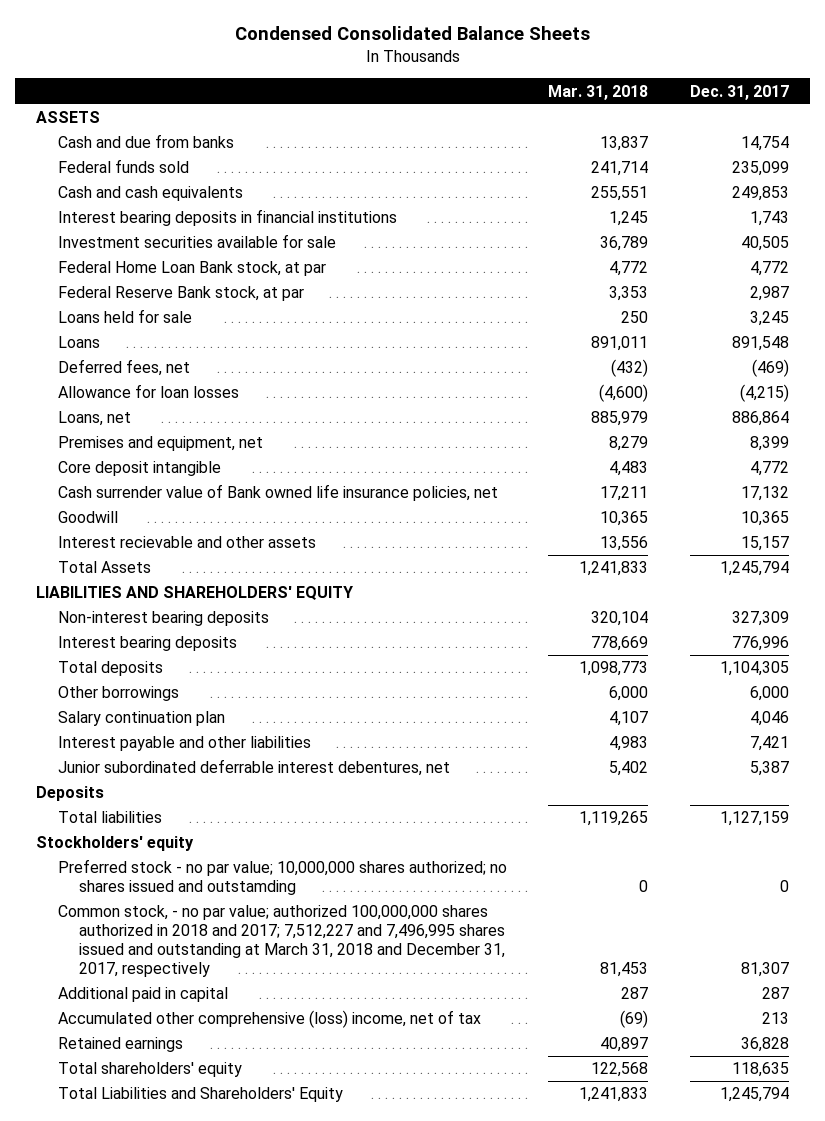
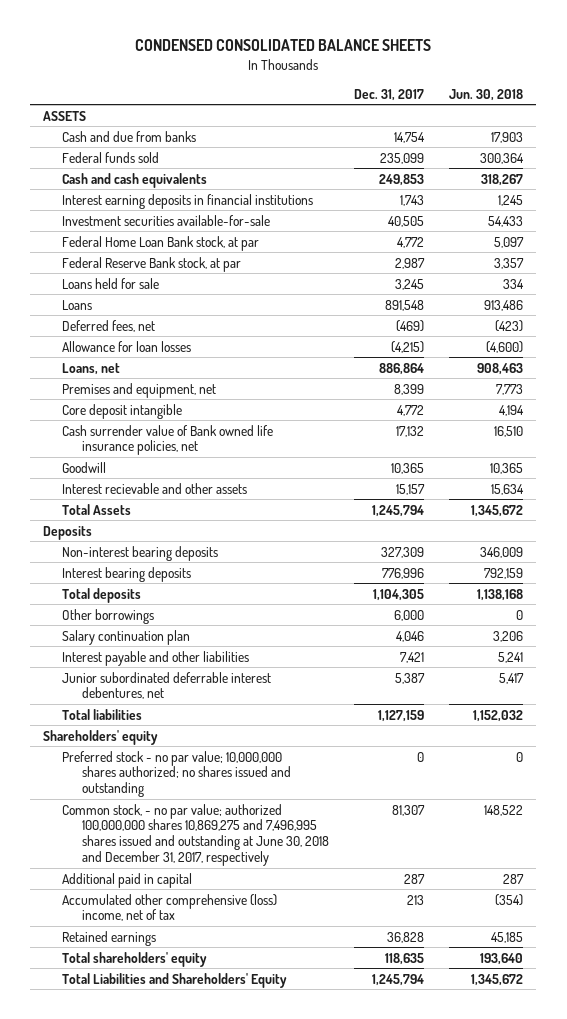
[234,26,590,41] Condensed Consolidated Balance Sheets -> [135,39,432,52] CONDENSED CONSOLIDATED BALANCE SHEETS
[548,84,649,100] Mar. 31, 2018 -> none
none -> [449,88,524,101] Jun. 30, 2018
[57,209,397,227] Interest bearing deposits in financial institutions -> [62,193,314,209] Interest earning deposits in financial institutions
[57,234,336,249] Investment securities available for sale -> [62,214,271,226] Investment securities available-for-sale
[36,586,354,601] LIABILITIES AND SHAREHOLDERS' EQUITY -> none
[36,786,105,802] Deposits -> [43,525,93,540] Deposits
[36,836,195,852] Stockholders' equity -> [43,729,159,745] Shareholders' equity
[57,859,507,896] Preferred stock - no par value; 10,000,000 shares authorized; no shares issued and outstamding -> [62,750,291,798] Preferred stock - no par value; 10,000,000 shares authorized; no shares issued and outstanding
[57,905,506,977] Common stock, - no par value; authorized 100,000,000 shares authorized in 2018 and 2017; 7,512,227 and 7,496,995 shares issued and outstanding at March 31, 2018 and December 31, 2017, respectively -> [62,803,329,866] Common stock, - no par value; authorized 100,000,000 shares 10,869,275 and 7,496,995 shares issued and outstanding at June 30, 2018 and December 31, 2017, respectively

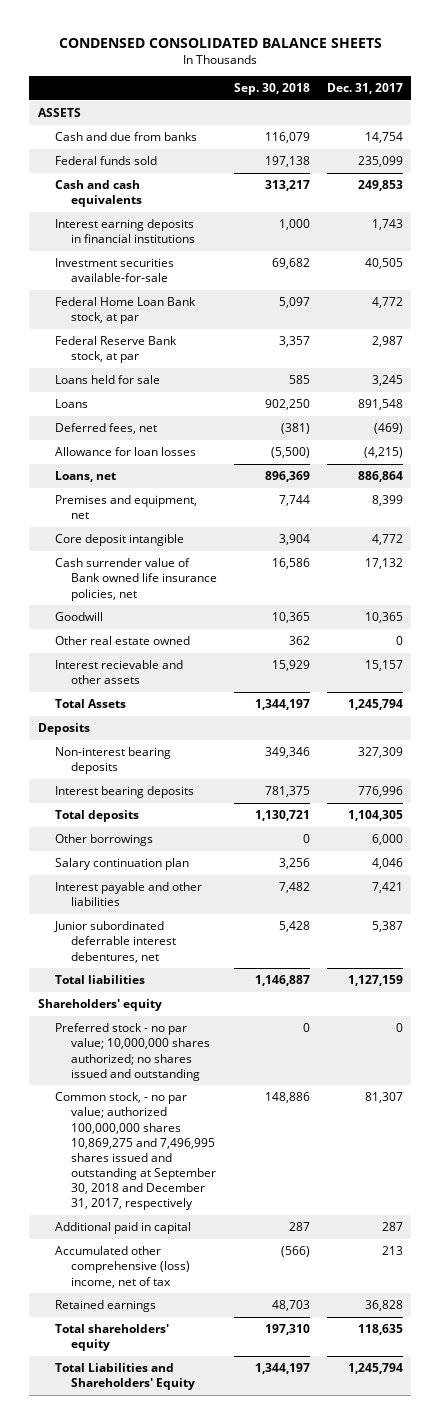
[449,88,524,101] Jun. 30, 2018 -> none
none -> [234,83,311,96] Sep. 30, 2018
none -> [54,636,190,646] Other real estate owned
[62,803,329,866] Common stock, - no par value; authorized 100,000,000 shares 10,869,275 and 7,496,995 shares issued and outstanding at June 30, 2018 and December 31, 2017, respectively -> [54,1092,217,1211] Common stock, - no par value; authorized 100,000,000 shares 10,869,275 and 7,496,995 shares issued and outstanding at September 30, 2018 and December 31, 2017, respectively

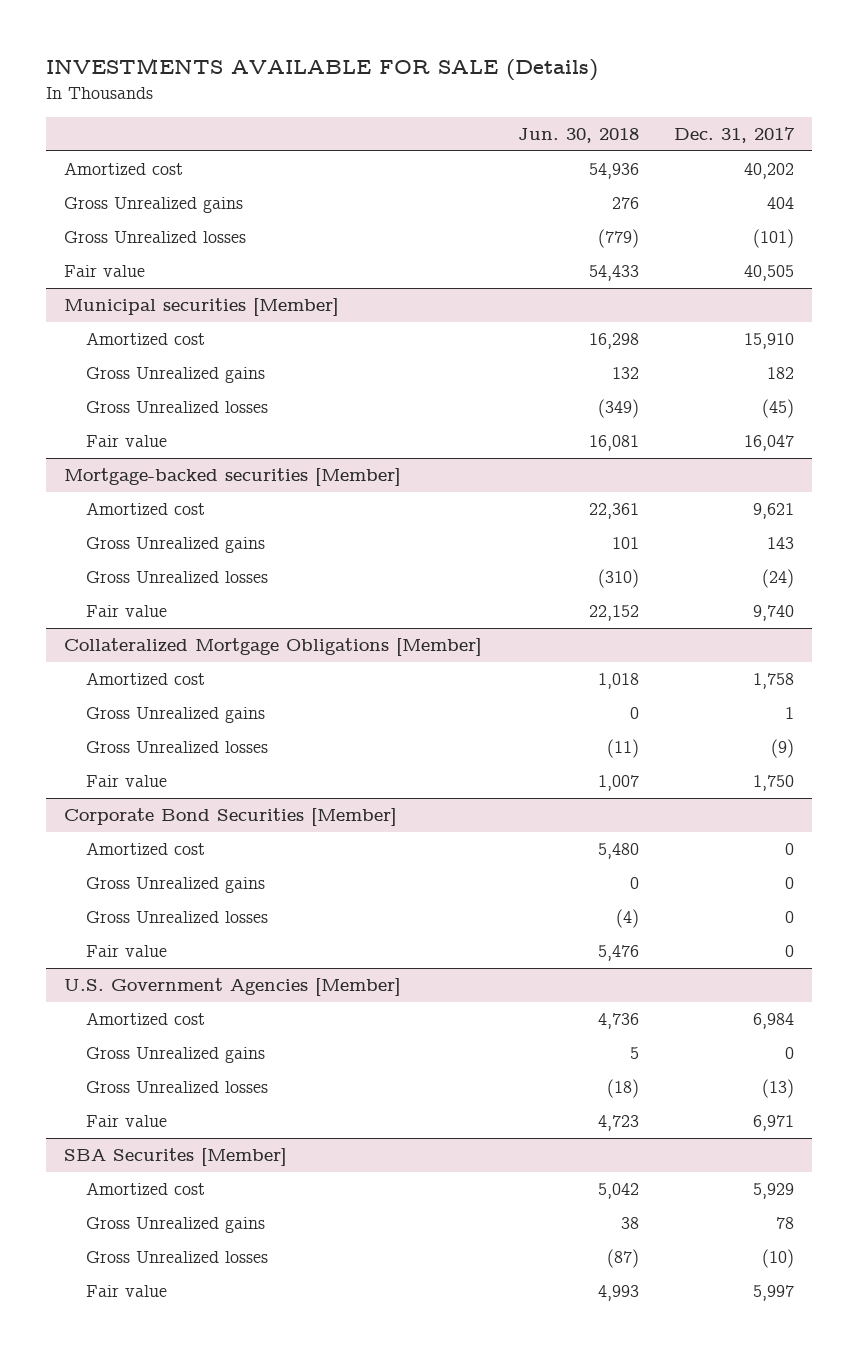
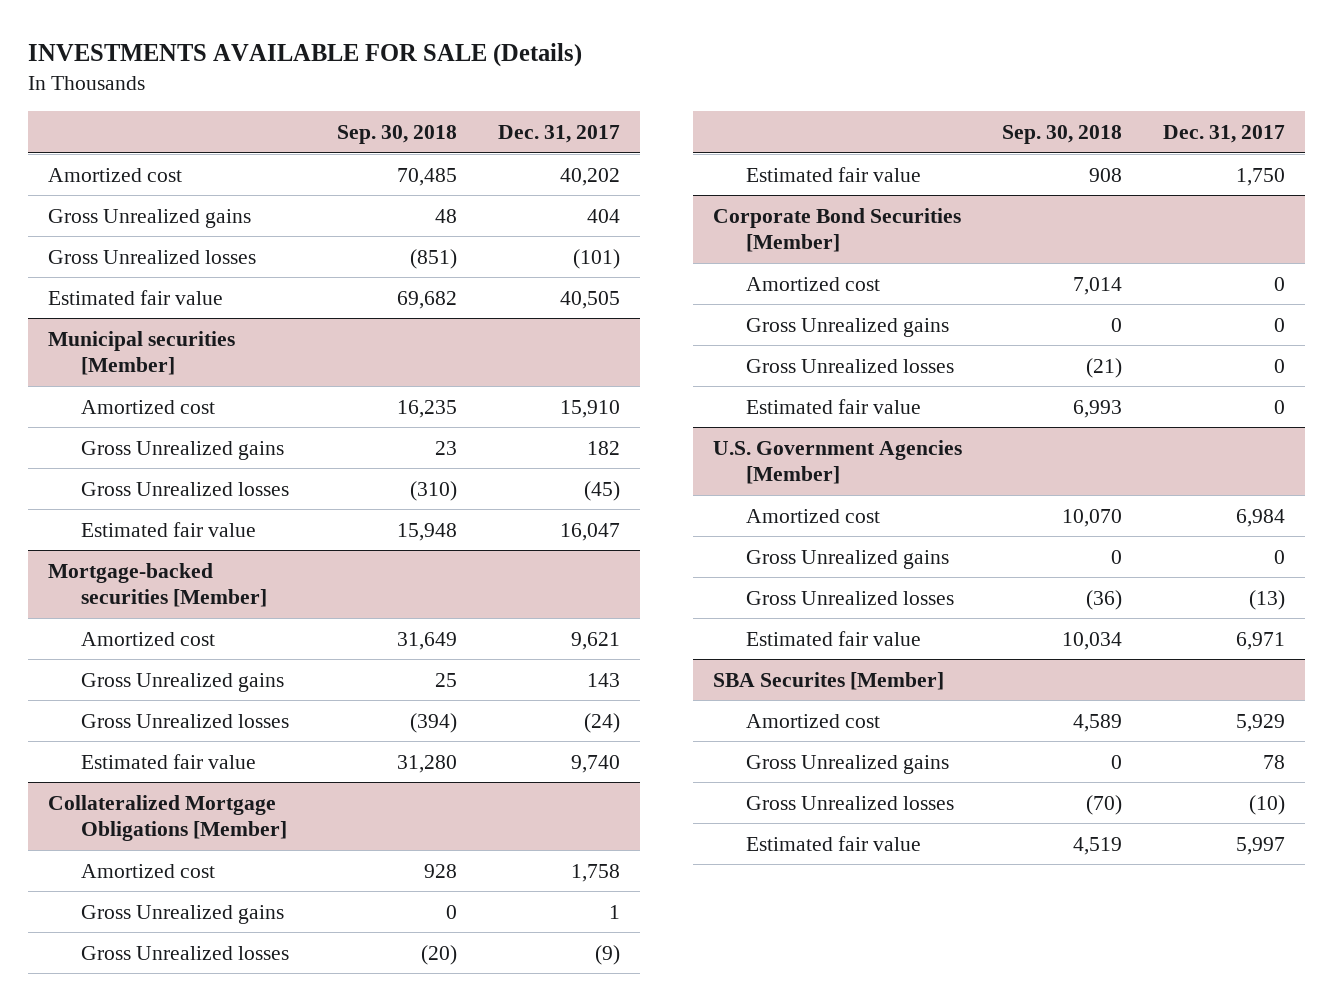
[517,128,639,144] Jun. 30, 2018 -> none
none -> [337,124,458,144] Sep. 30, 2018
[64,265,146,278] Fair value -> [48,289,224,305] Estimated fair value
[85,435,167,448] Fair value -> [80,521,256,537] Estimated fair value
[85,605,167,618] Fair value -> [80,753,256,769] Estimated fair value
[85,775,167,788] Fair value -> [745,166,921,182] Estimated fair value
[85,945,167,958] Fair value -> [745,398,921,414] Estimated fair value
[85,1115,167,1128] Fair value -> [745,630,921,646] Estimated fair value
[85,1285,167,1298] Fair value -> [745,835,921,851] Estimated fair value

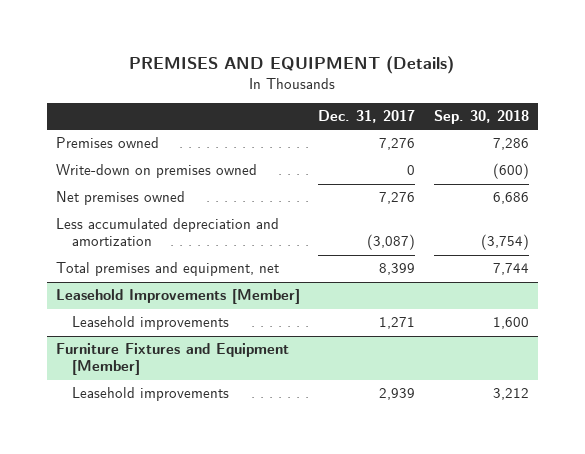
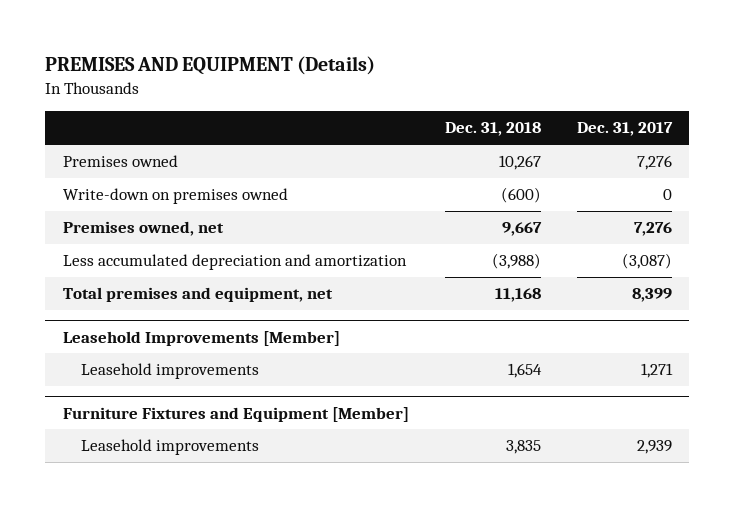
[433,110,529,125] Sep. 30, 2018 -> none
none -> [444,122,541,137] Dec. 31, 2018
[56,191,186,206] Net premises owned -> [62,221,224,237] Premises owned, net

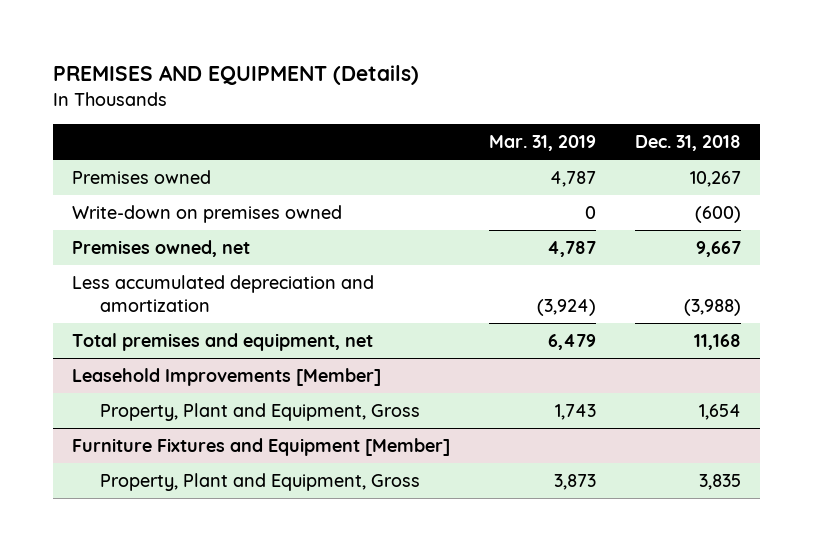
[576,122,673,137] Dec. 31, 2017 -> none
none -> [489,134,597,151] Mar. 31, 2019
[81,363,260,380] Leasehold improvements -> [100,402,421,421] Property, Plant and Equipment, Gross
[81,439,260,456] Leasehold improvements -> [100,472,421,491] Property, Plant and Equipment, Gross

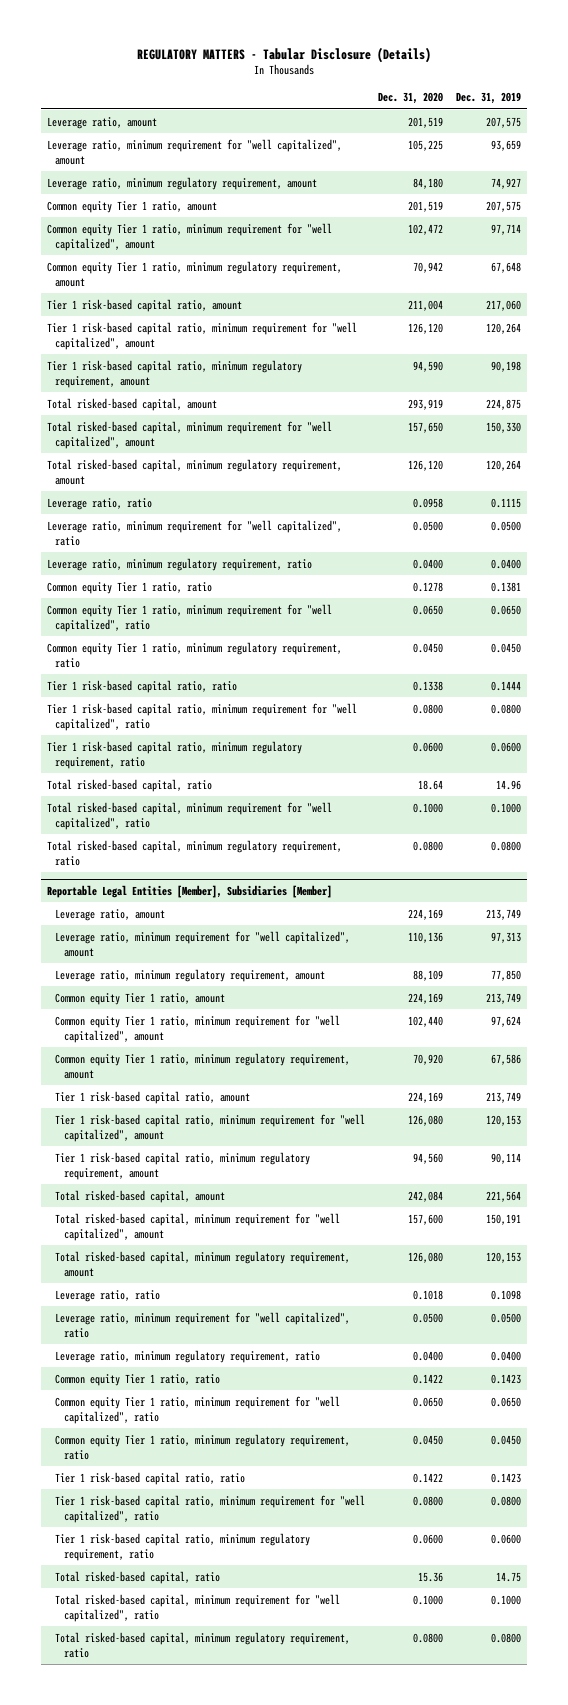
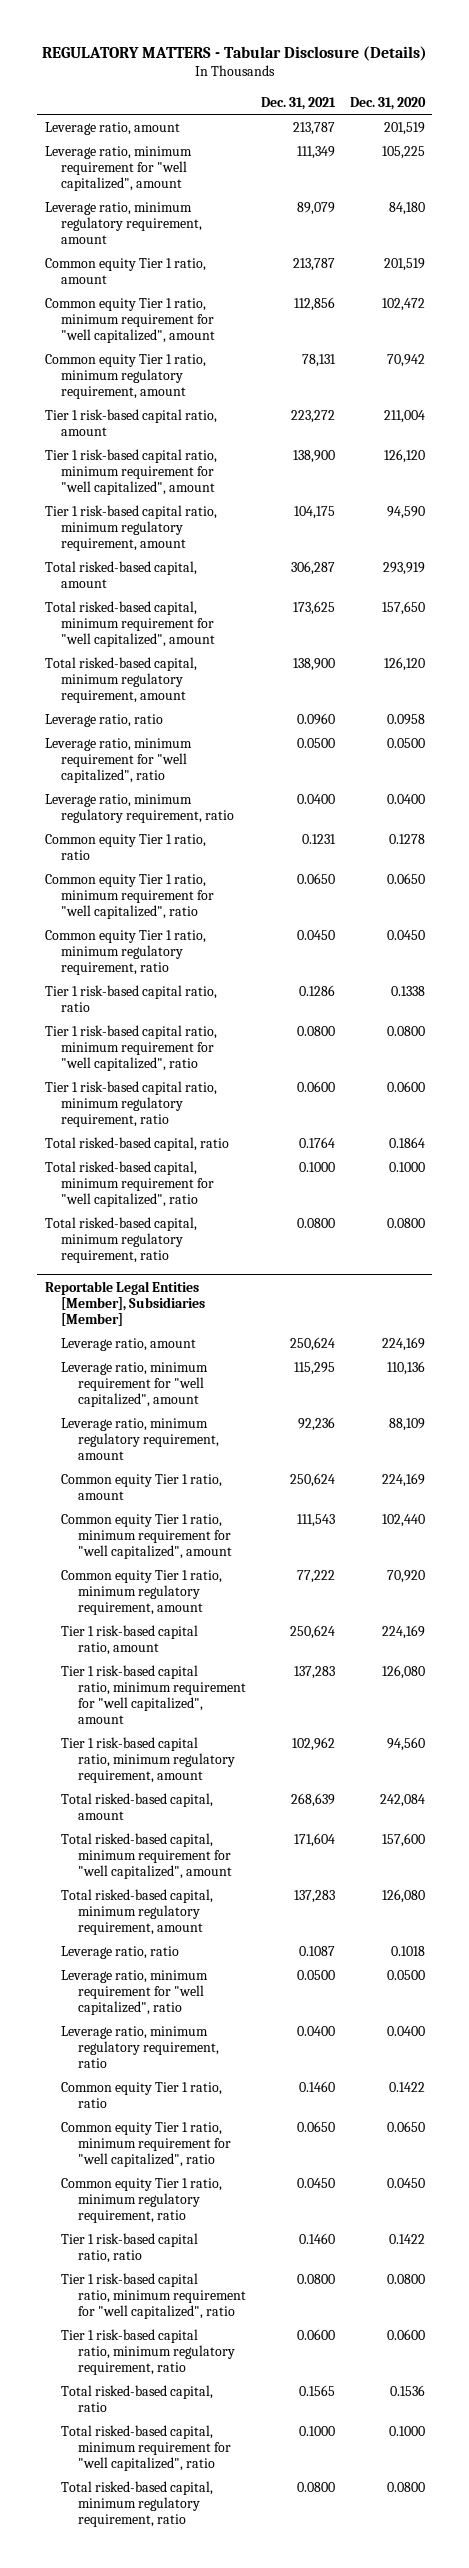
[455,92,521,105] Dec. 31, 2019 -> none
none -> [260,96,336,110] Dec. 31, 2021
[418,779,444,790] 18.64 -> [388,1136,425,1148] 0.1864
[418,1571,444,1582] 15.36 -> [389,2384,425,2396] 0.1536

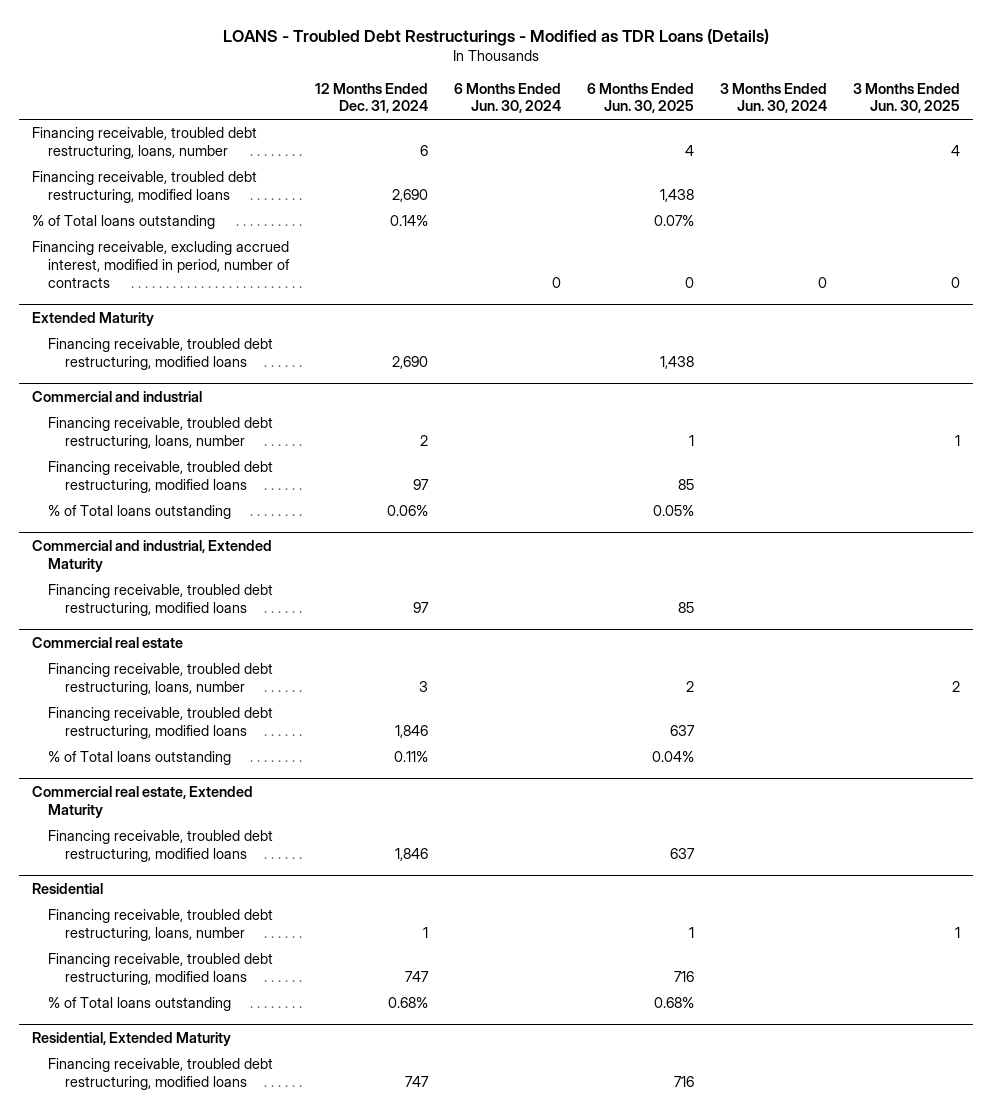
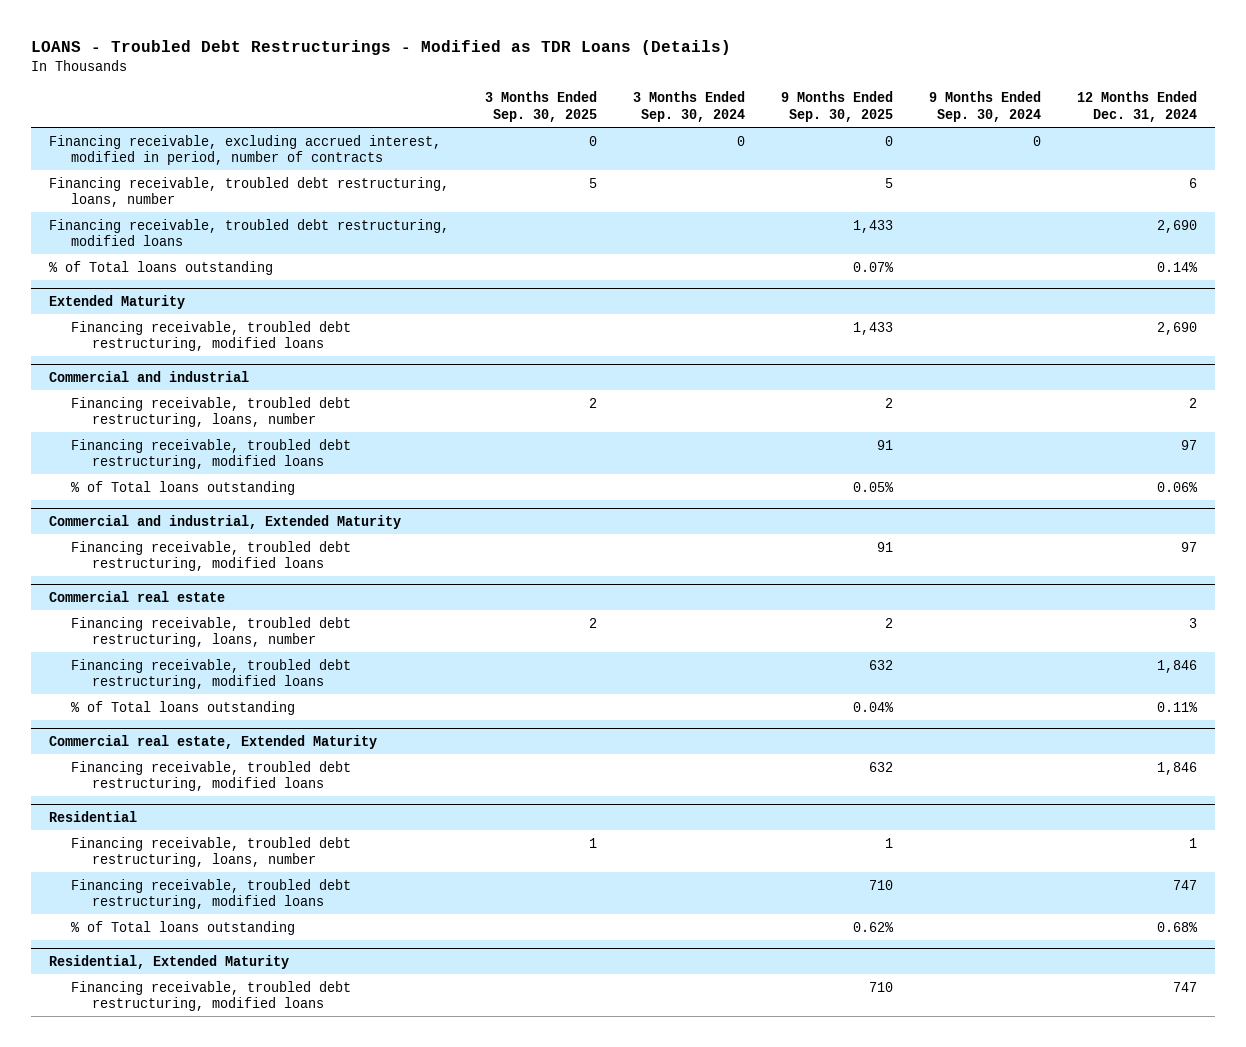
[454,82,562,114] 6 Months Ended Jun. 30, 2024 -> none
[587,82,695,114] 6 Months Ended Jun. 30, 2025 -> none
[720,82,828,114] 3 Months Ended Jun. 30, 2024 -> none
[852,82,960,114] 3 Months Ended Jun. 30, 2025 -> none
none -> [485,91,598,122] 3 Months Ended Sep. 30, 2025
none -> [633,91,746,122] 3 Months Ended Sep. 30, 2024
none -> [781,91,894,122] 9 Months Ended Sep. 30, 2025
none -> [929,91,1042,122] 9 Months Ended Sep. 30, 2024
[32,241,291,288] Financing receivable, excluding accrued interest, modified in period, number of contracts -> [49,134,442,165] Financing receivable, excluding accrued interest, modified in period, number of contracts

